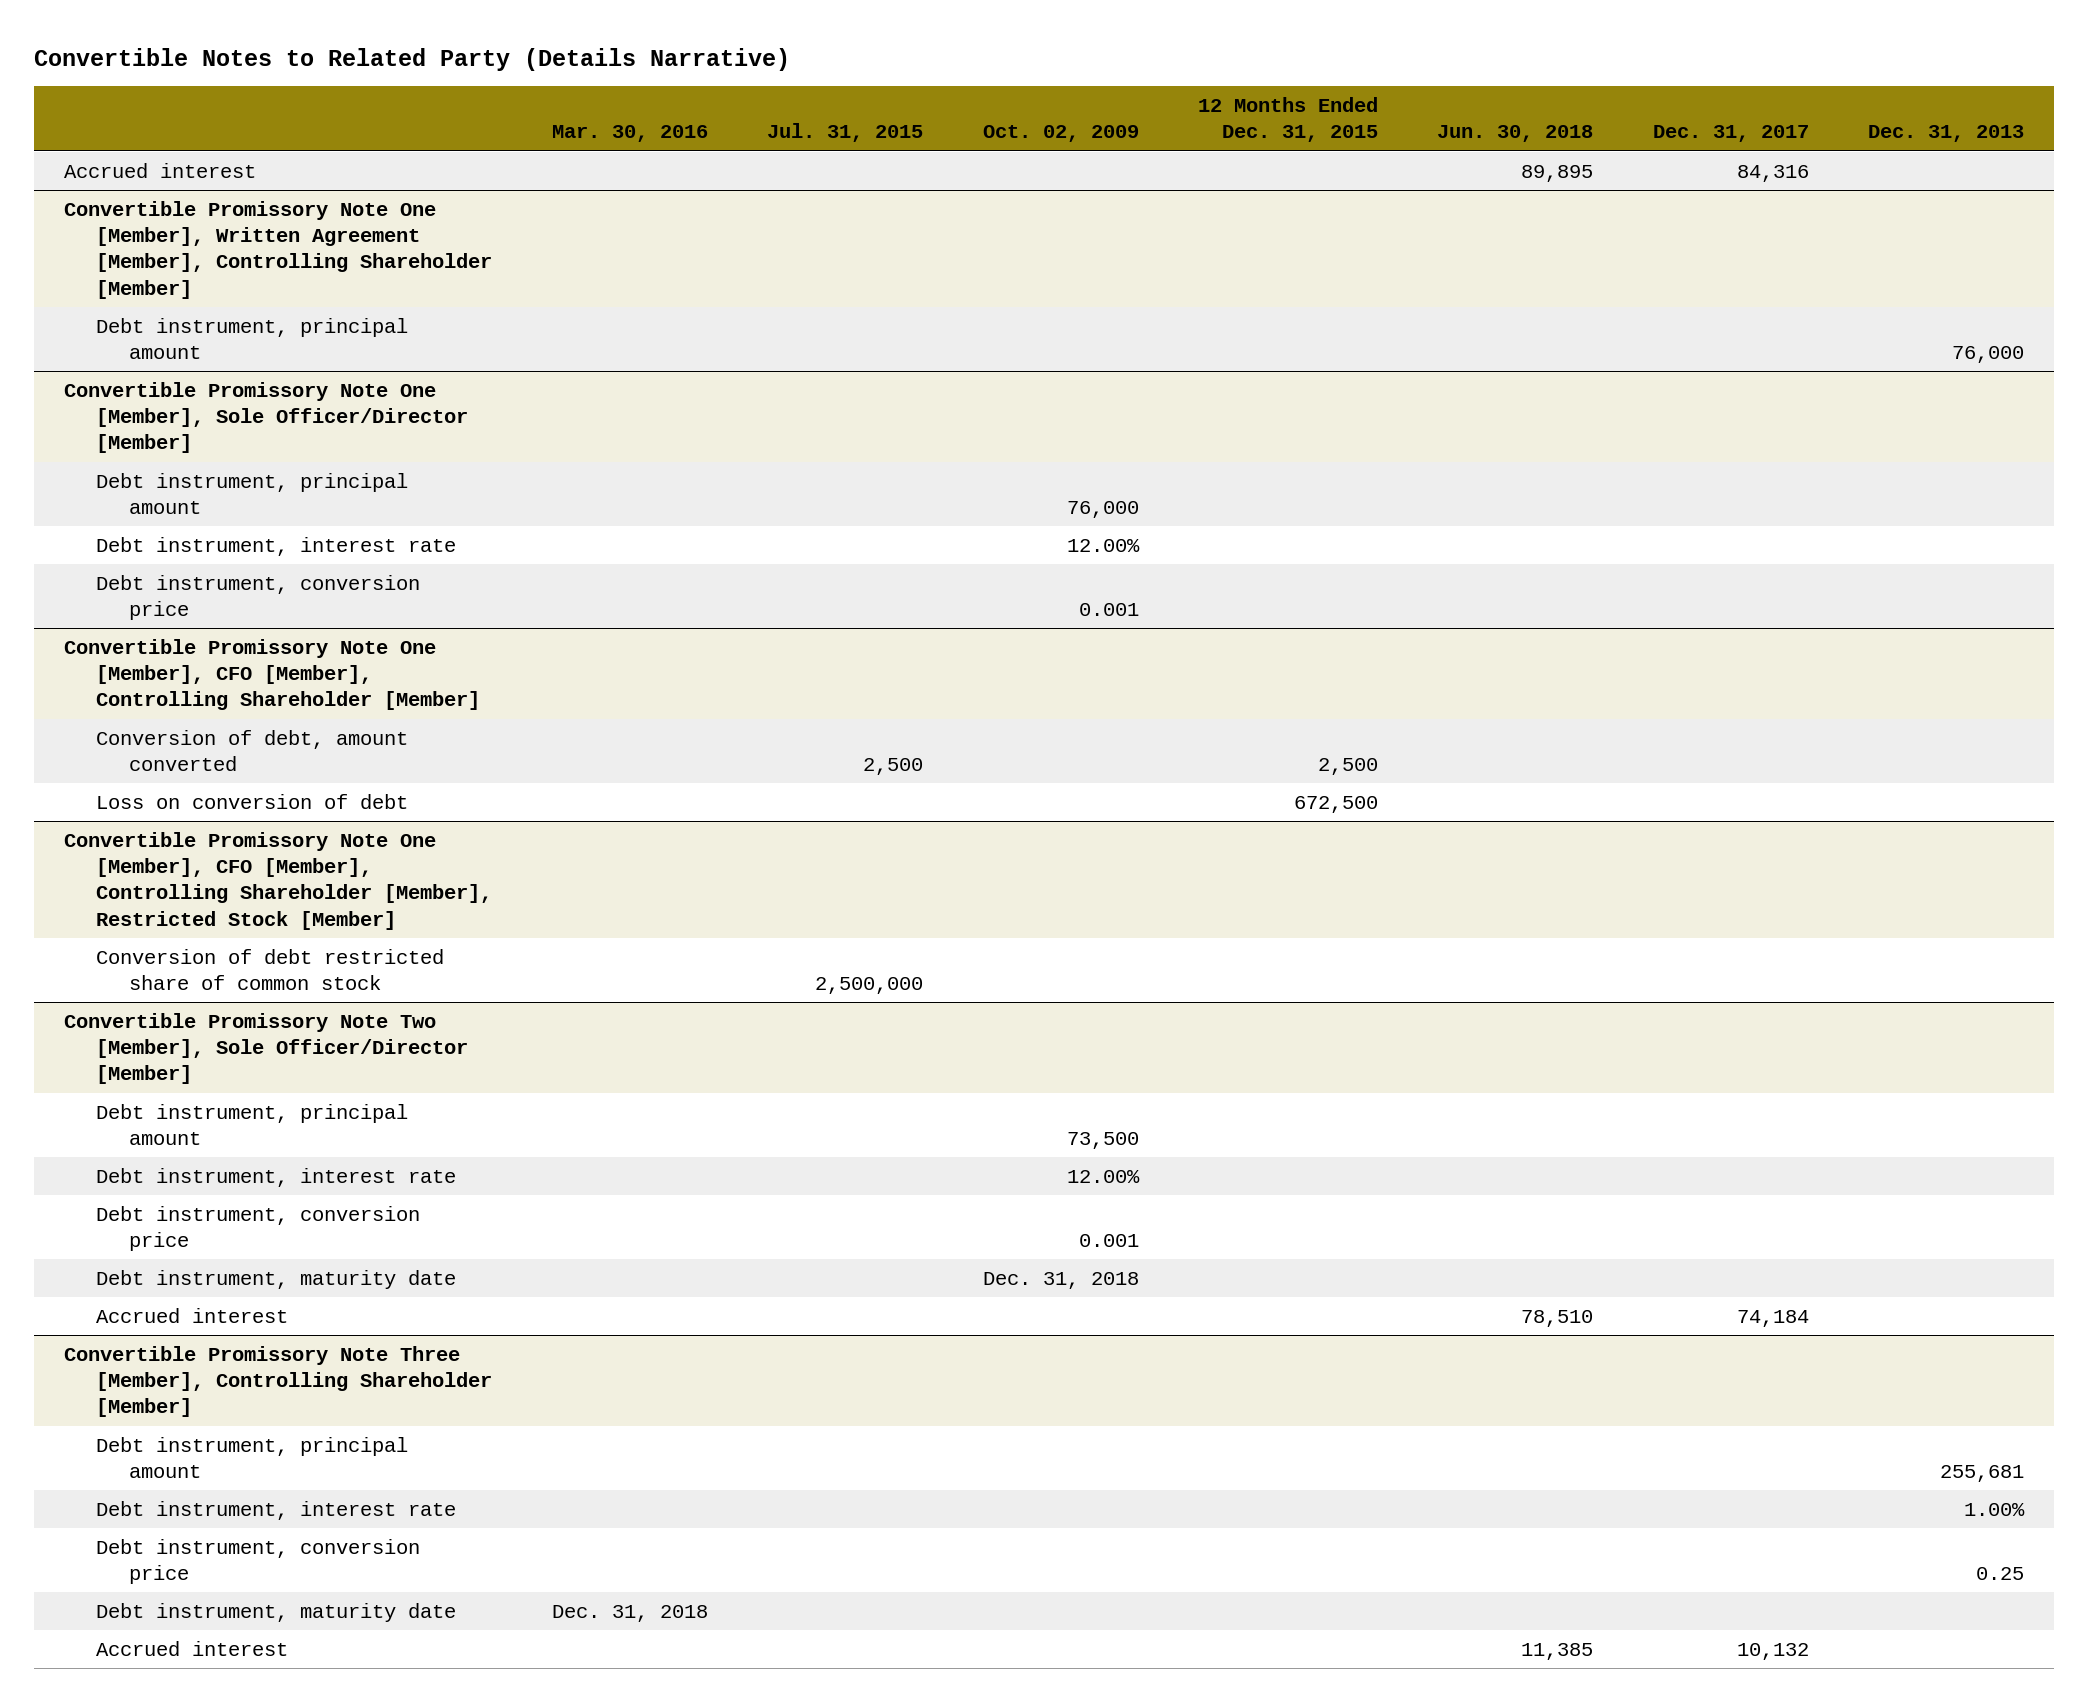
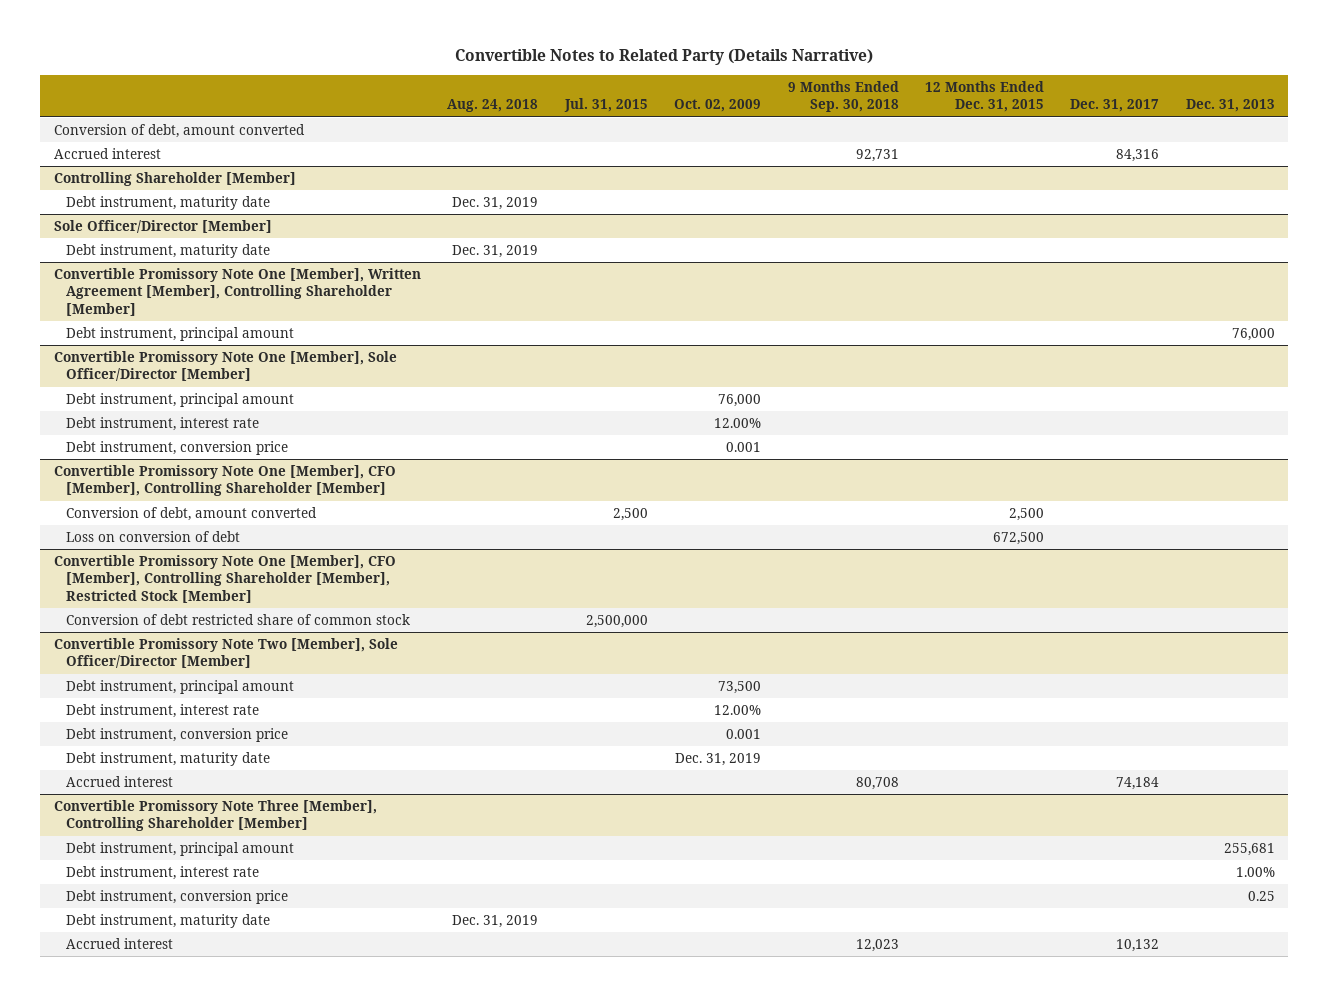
[551,125,708,143] Mar. 30, 2016 -> none
[1437,125,1594,143] Jun. 30, 2018 -> none
none -> [447,99,539,113] Aug. 24, 2018
none -> [787,81,899,113] 9 Months Ended Sep. 30, 2018
none -> [53,124,305,139] Conversion of debt, amount converted
none -> [53,172,296,187] Controlling Shareholder [Member]
none -> [66,196,271,211] Debt instrument, maturity date
none -> [53,220,272,234] Sole Officer/Director [Member]
none -> [66,244,271,259] Debt instrument, maturity date
[982,1271,1139,1289] Dec. 31, 2018 -> [675,753,762,767] Dec. 31, 2019

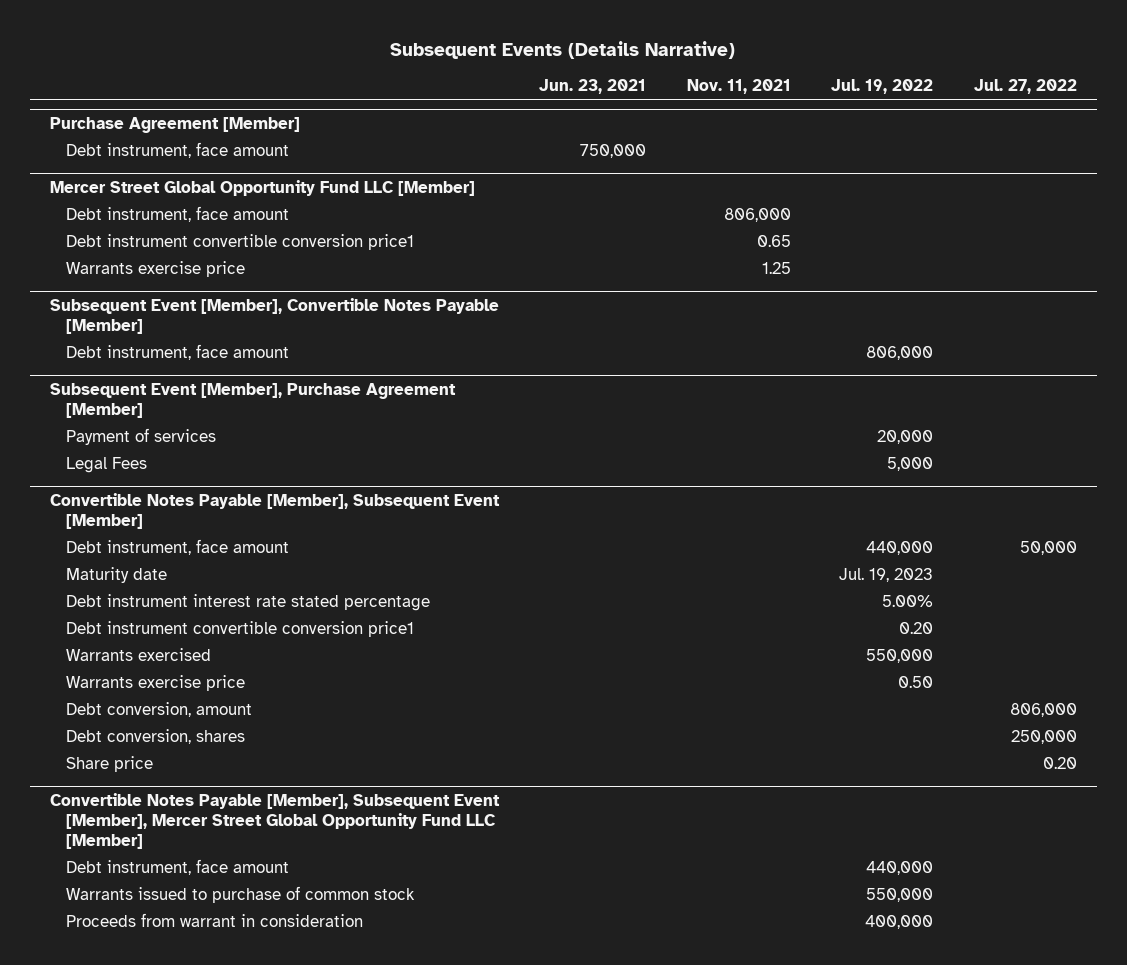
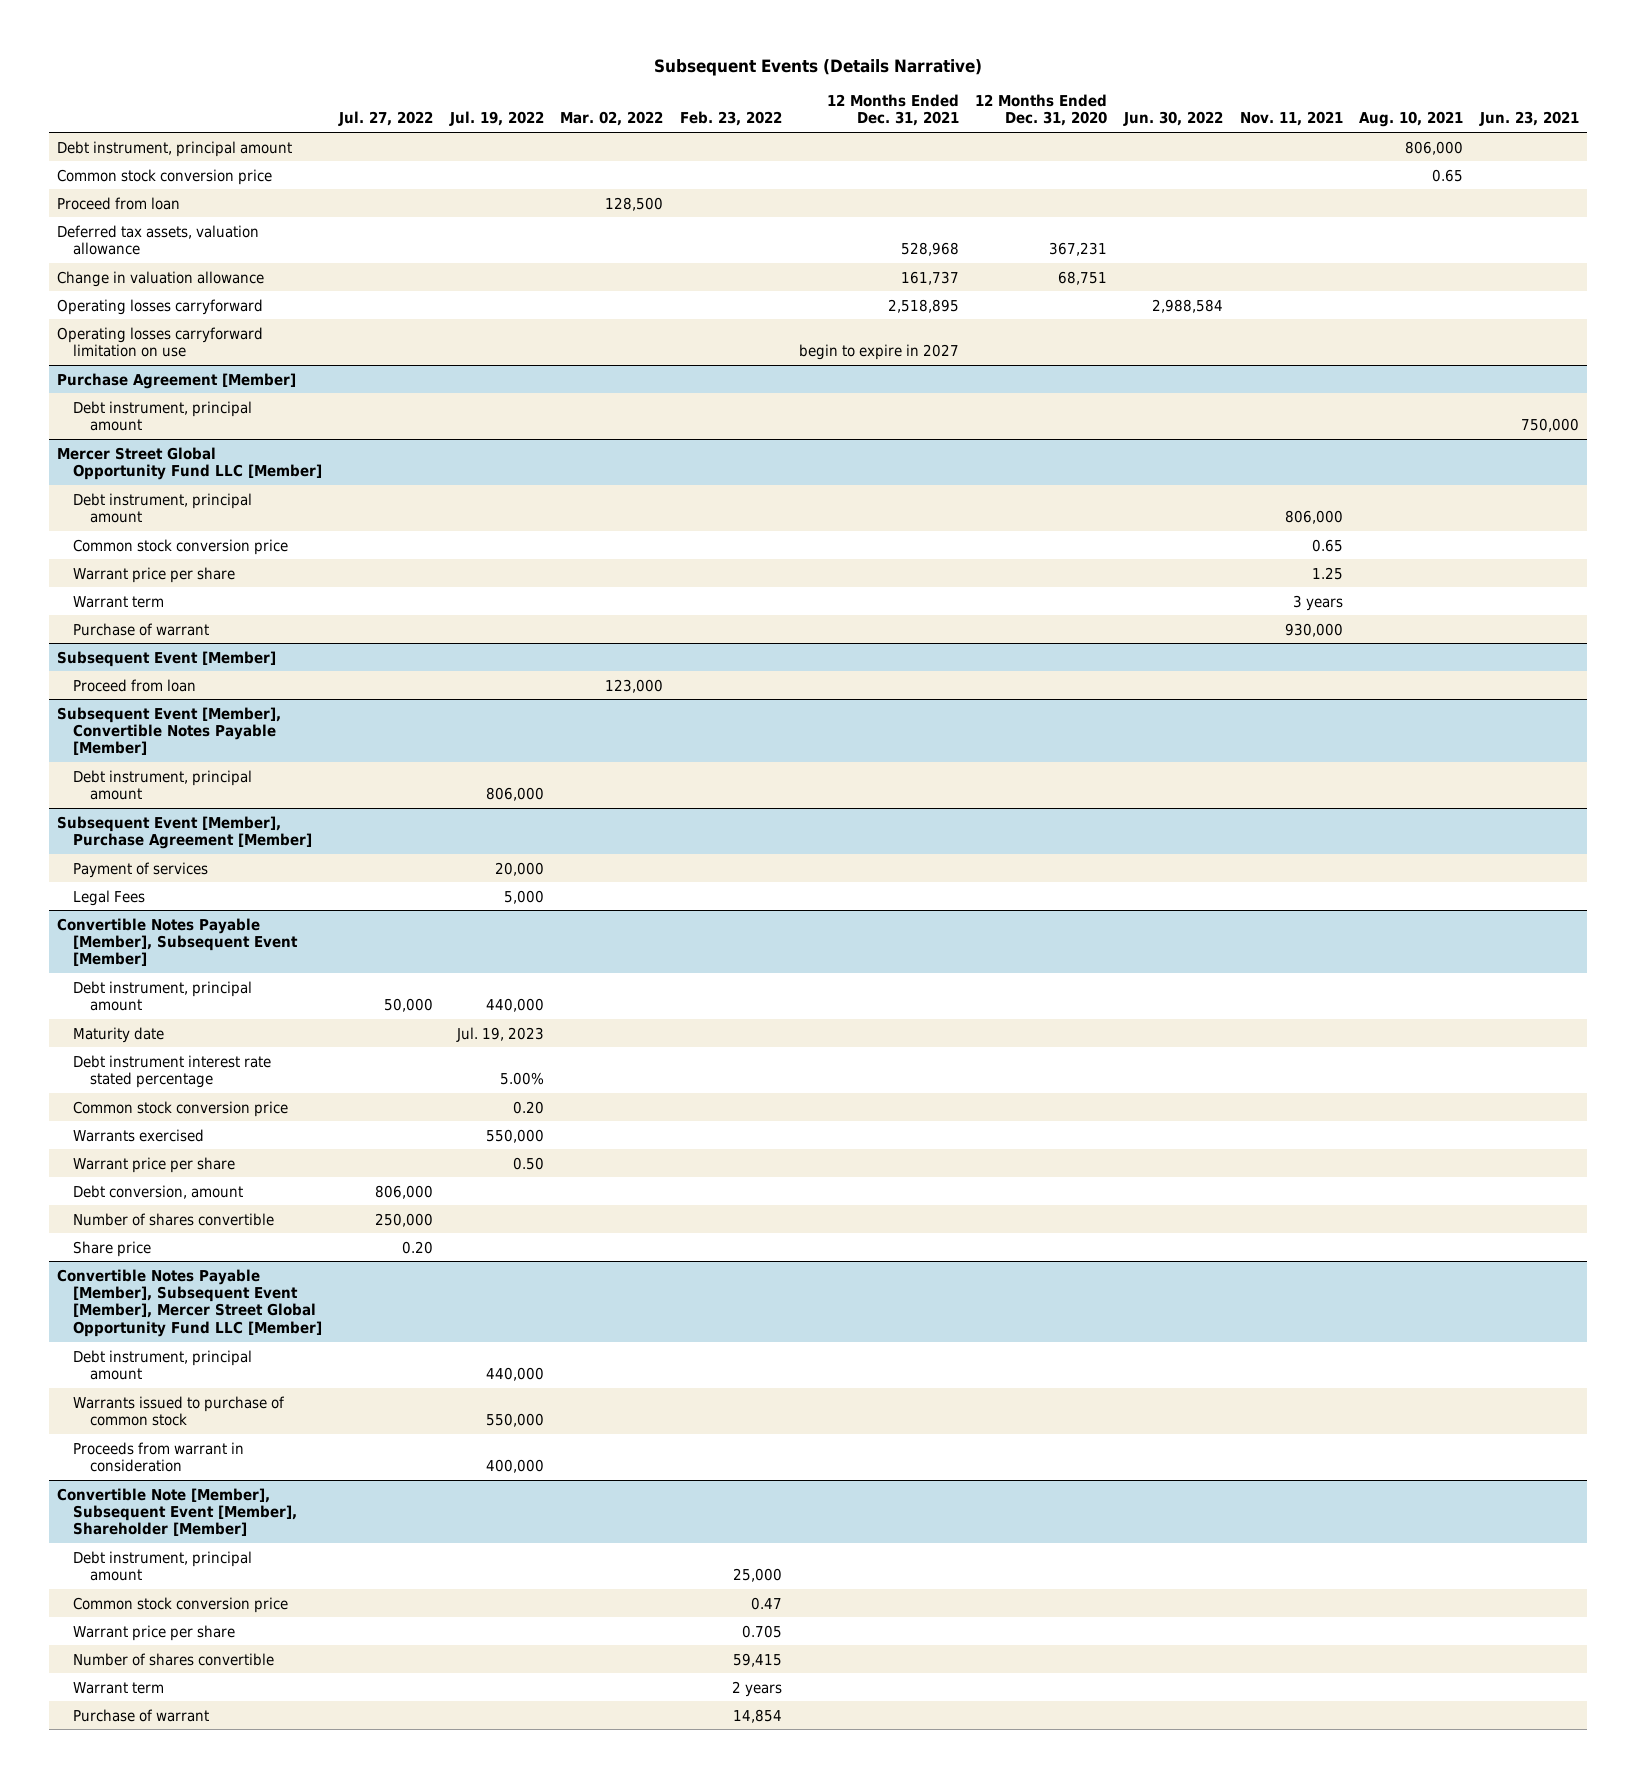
none -> [560,111,664,127] Mar. 02, 2022
none -> [680,111,783,127] Feb. 23, 2022
none -> [826,93,959,127] 12 Months Ended Dec. 31, 2021
none -> [975,93,1108,127] 12 Months Ended Dec. 31, 2020
none -> [1122,111,1223,127] Jun. 30, 2022
none -> [1359,111,1464,128] Aug. 10, 2021
none -> [57,140,293,157] Debt instrument, principal amount
none -> [57,168,273,185] Common stock conversion price
none -> [57,196,181,210] Proceed from loan
none -> [57,224,260,256] Deferred tax assets, valuation allowance
none -> [57,270,265,287] Change in valuation allowance
none -> [57,298,264,315] Operating losses carryforward
none -> [57,326,264,358] Operating losses carryforward limitation on use
[66,142,290,159] Debt instrument, face amount -> [73,400,253,432] Debt instrument, principal amount
[66,206,290,223] Debt instrument, face amount -> [73,492,253,524] Debt instrument, principal amount
[66,234,415,251] Debt instrument convertible conversion price1 -> [73,538,289,555] Common stock conversion price
[66,261,246,278] Warrants exercise price -> [73,566,236,583] Warrant price per share
none -> [73,595,165,608] Warrant term
none -> [73,622,210,636] Purchase of warrant
none -> [57,650,277,667] Subsequent Event [Member]
none -> [73,678,197,692] Proceed from loan
[66,344,290,361] Debt instrument, face amount -> [73,769,253,801] Debt instrument, principal amount
[66,539,290,556] Debt instrument, face amount -> [73,980,253,1012] Debt instrument, principal amount
[66,621,415,638] Debt instrument convertible conversion price1 -> [73,1100,289,1117] Common stock conversion price
[66,675,246,692] Warrants exercise price -> [73,1156,236,1173] Warrant price per share
[66,729,246,745] Debt conversion, shares -> [73,1212,275,1226] Number of shares convertible
[66,859,290,876] Debt instrument, face amount -> [73,1349,253,1381] Debt instrument, principal amount
none -> [57,1487,298,1537] Convertible Note [Member], Subsequent Event [Member], Shareholder [Member]
none -> [73,1550,253,1582] Debt instrument, principal amount
none -> [73,1596,289,1613] Common stock conversion price
none -> [73,1624,236,1641] Warrant price per share
none -> [73,1652,275,1666] Number of shares convertible
none -> [73,1681,165,1694] Warrant term
none -> [73,1708,210,1722] Purchase of warrant

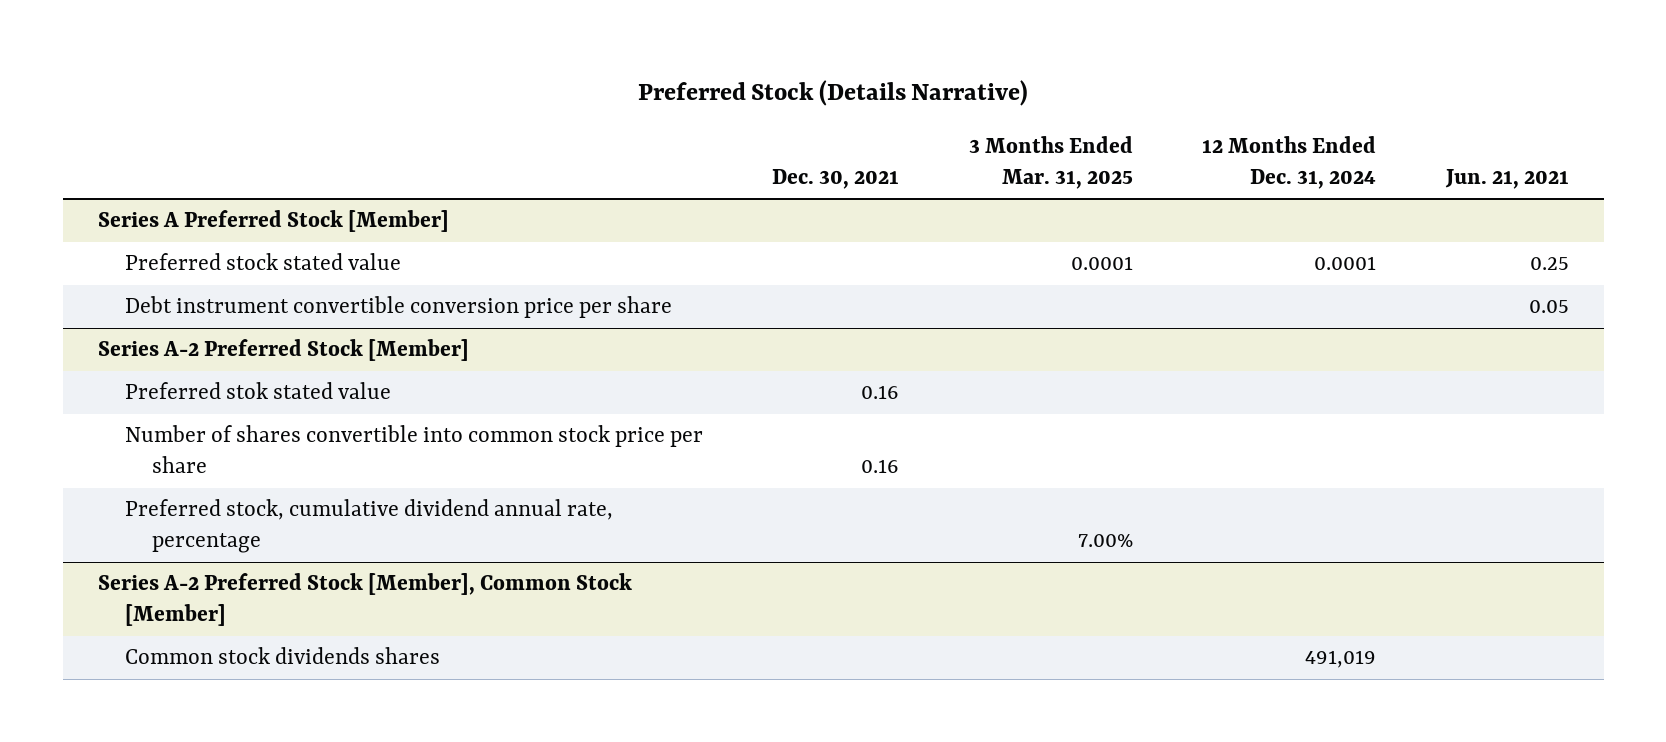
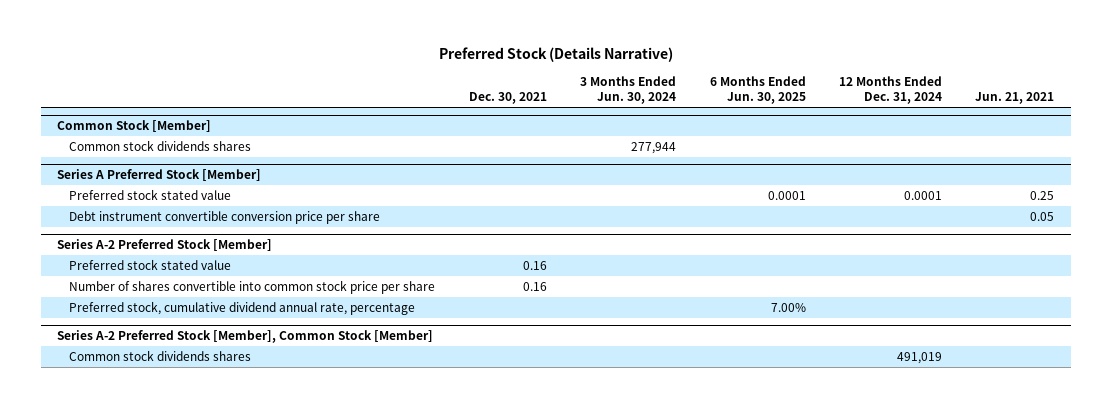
[968,136,1133,189] 3 Months Ended Mar. 31, 2025 -> none
none -> [580,76,677,104] 3 Months Ended Jun. 30, 2024
none -> [709,76,806,104] 6 Months Ended Jun. 30, 2025
none -> [57,120,212,133] Common Stock [Member]
none -> [69,139,252,151] Common stock dividends shares
[124,382,391,400] Preferred stok stated value -> [69,258,232,270] Preferred stock stated value

